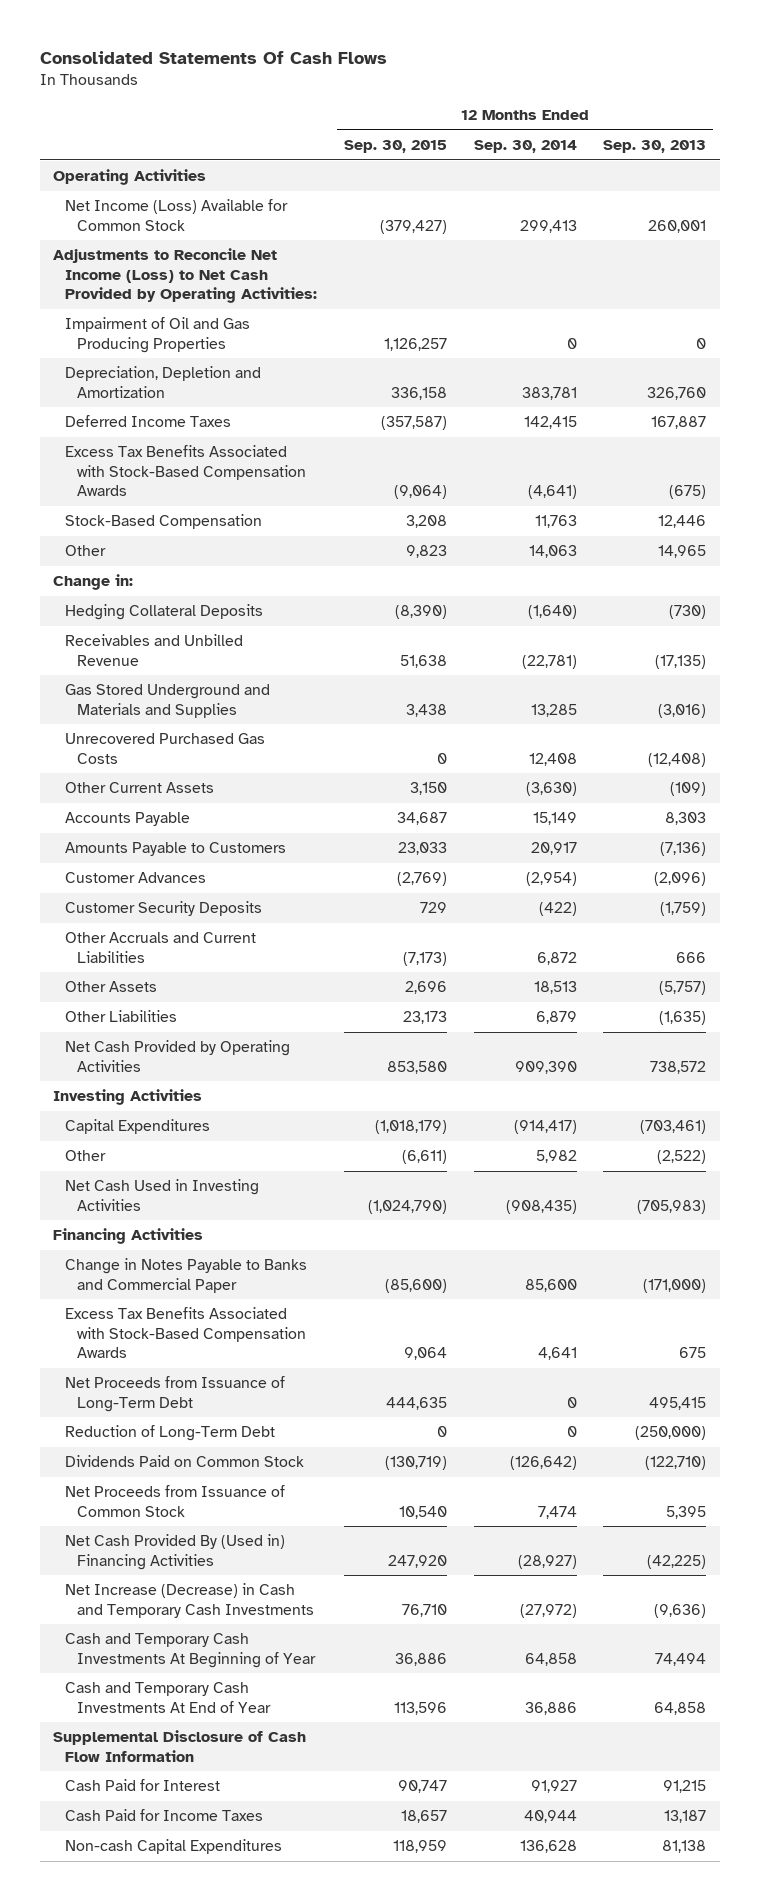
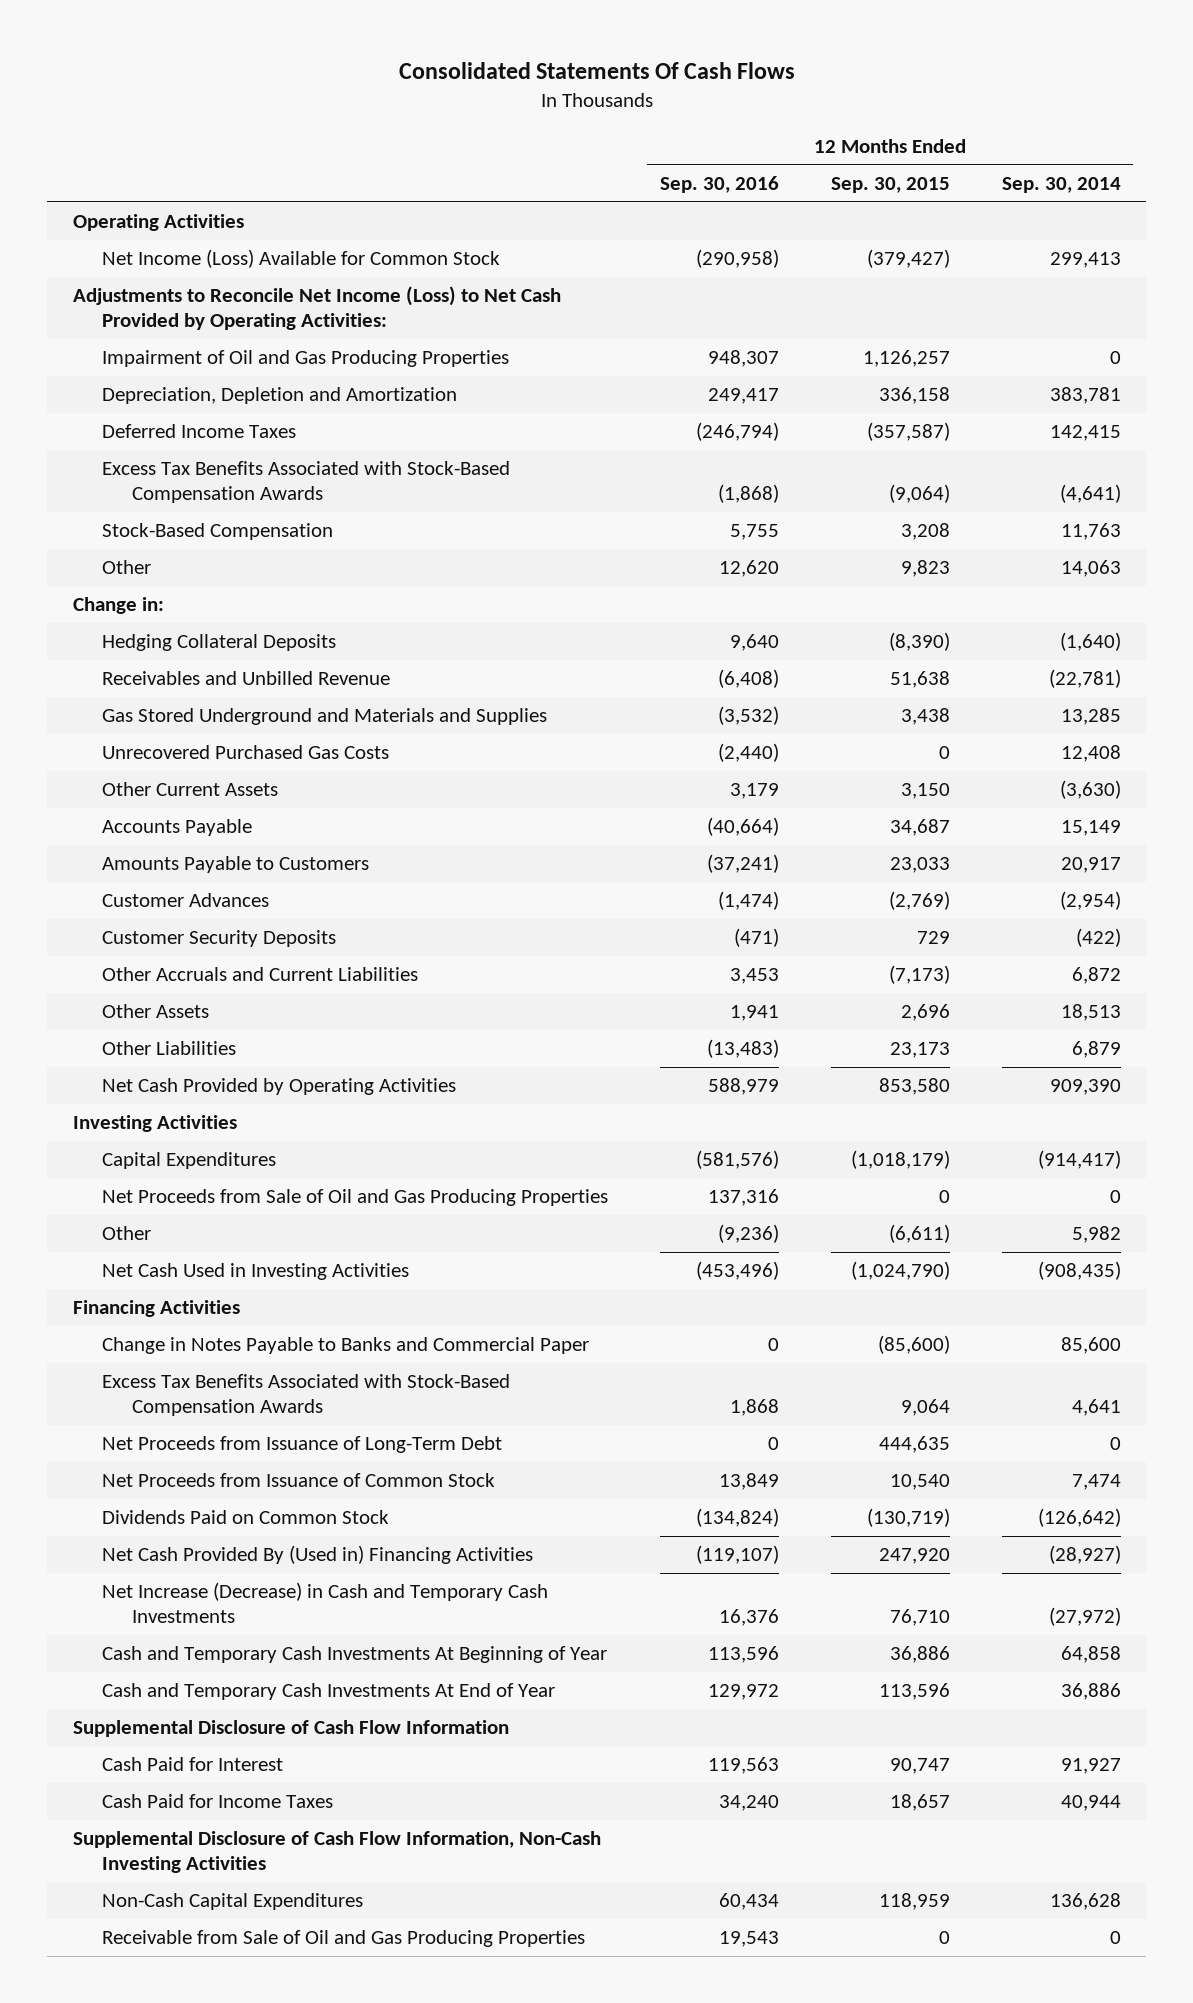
[603,140,707,154] Sep. 30, 2013 -> none
none -> [660,176,780,194] Sep. 30, 2016
none -> [102,1189,609,1207] Net Proceeds from Sale of Oil and Gas Producing Properties
[65,1425,276,1442] Reduction of Long-Term Debt -> none
[65,1455,305,1468] Dividends Paid on Common Stock -> [102,1510,390,1525] Dividends Paid on Common Stock
none -> [72,1831,601,1873] Supplemental Disclosure of Cash Flow Information, Non-Cash Investing Activities
[65,1839,283,1855] Non-cash Capital Expenditures -> [102,1893,364,1911] Non-Cash Capital Expenditures
none -> [102,1930,586,1948] Receivable from Sale of Oil and Gas Producing Properties

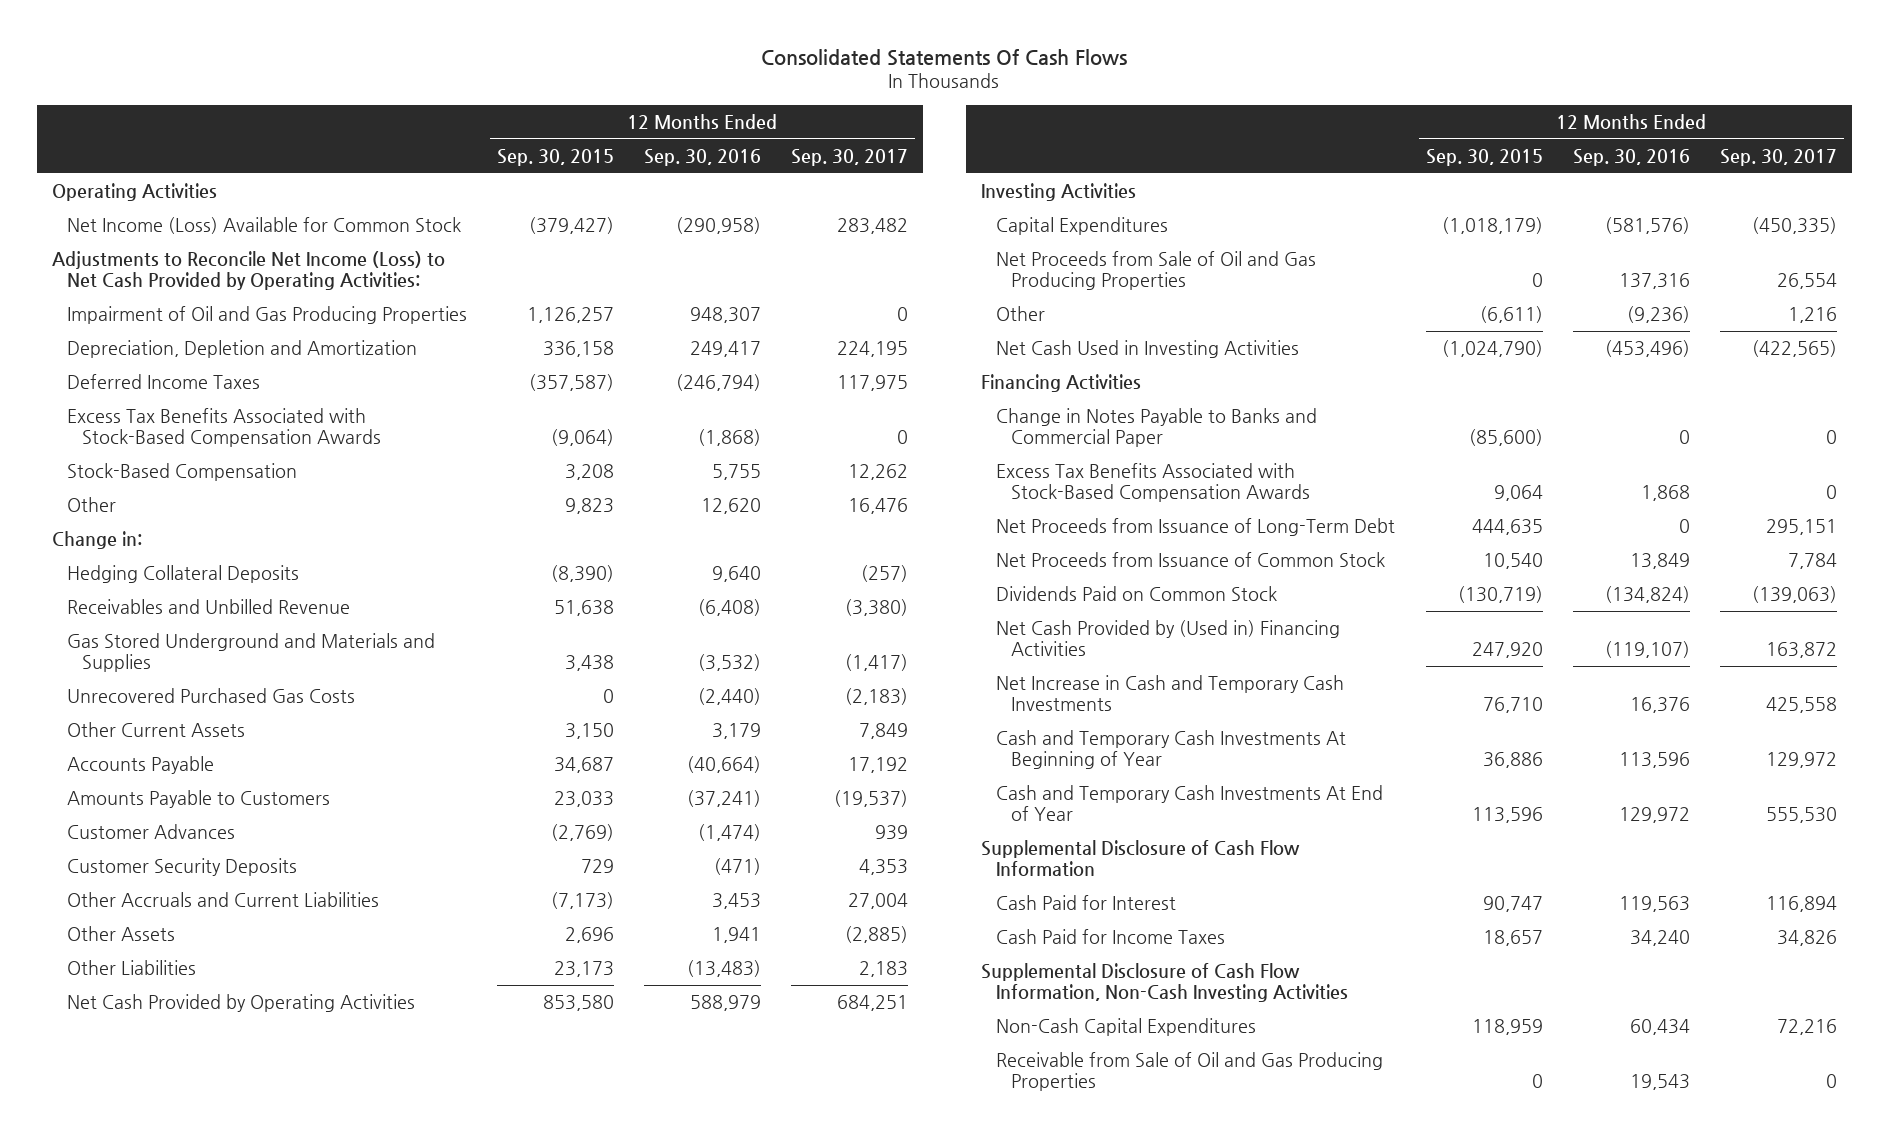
[1001,177,1121,194] Sep. 30, 2014 -> none
none -> [790,148,908,166] Sep. 30, 2017
[102,1545,534,1565] Net Cash Provided By (Used in) Financing Activities -> [996,620,1341,657] Net Cash Provided by (Used in) Financing Activities
[102,1582,549,1623] Net Increase (Decrease) in Cash and Temporary Cash Investments -> [996,675,1345,712] Net Increase in Cash and Temporary Cash Investments

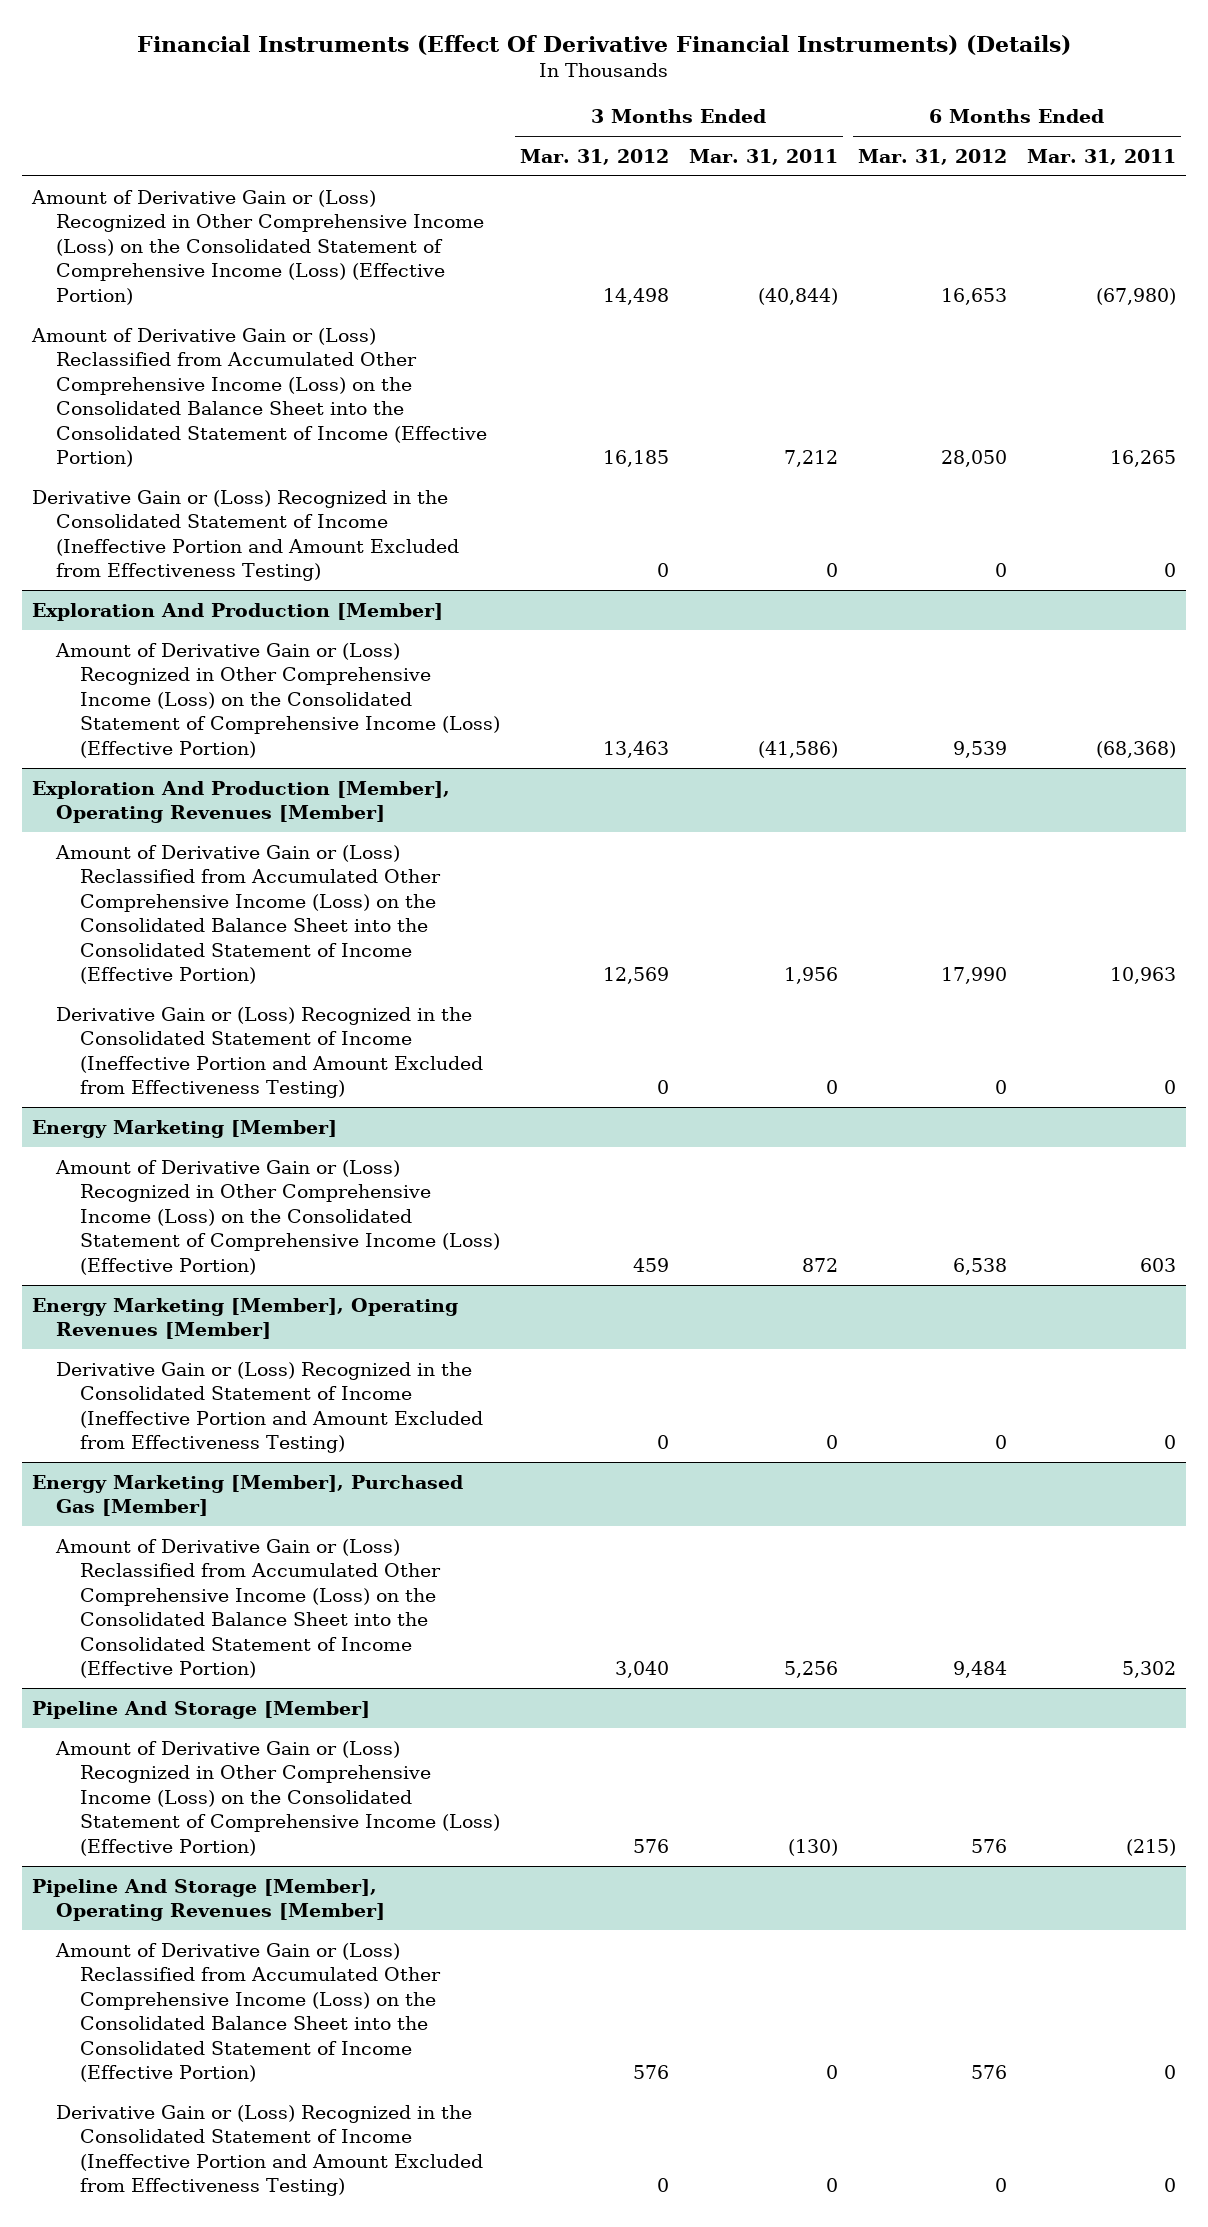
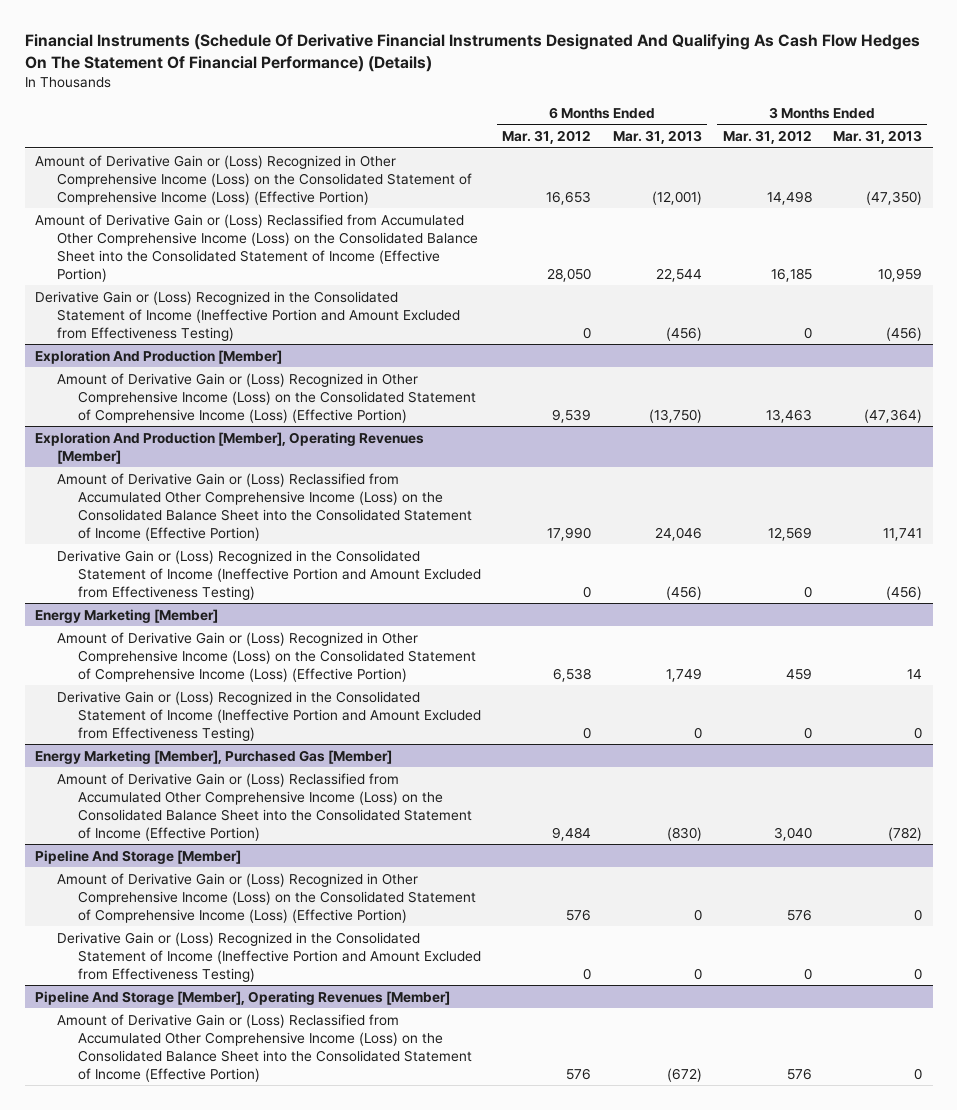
[136,34,1071,55] Financial Instruments (Effect Of Derivative Financial Instruments) (Details) -> [24,34,920,73] Financial Instruments (Schedule Of Derivative Financial Instruments Designated And Qualifying As Cash Flow Hedges On The Statement Of Financial Performance) (Details)
[688,148,838,165] Mar. 31, 2011 -> none
[1026,148,1176,165] Mar. 31, 2011 -> none
none -> [612,130,702,145] Mar. 31, 2013
none -> [832,130,922,145] Mar. 31, 2013
[31,1297,458,1340] Energy Marketing [Member], Operating Revenues [Member] -> none
none -> [56,931,482,982] Derivative Gain or (Loss) Recognized in the Consolidated Statement of Income (Ineffective Portion and Amount Excluded from Effectiveness Testing)
[55,2104,483,2197] Derivative Gain or (Loss) Recognized in the Consolidated Statement of Income (Ineffective Portion and Amount Excluded from Effectiveness Testing) -> none

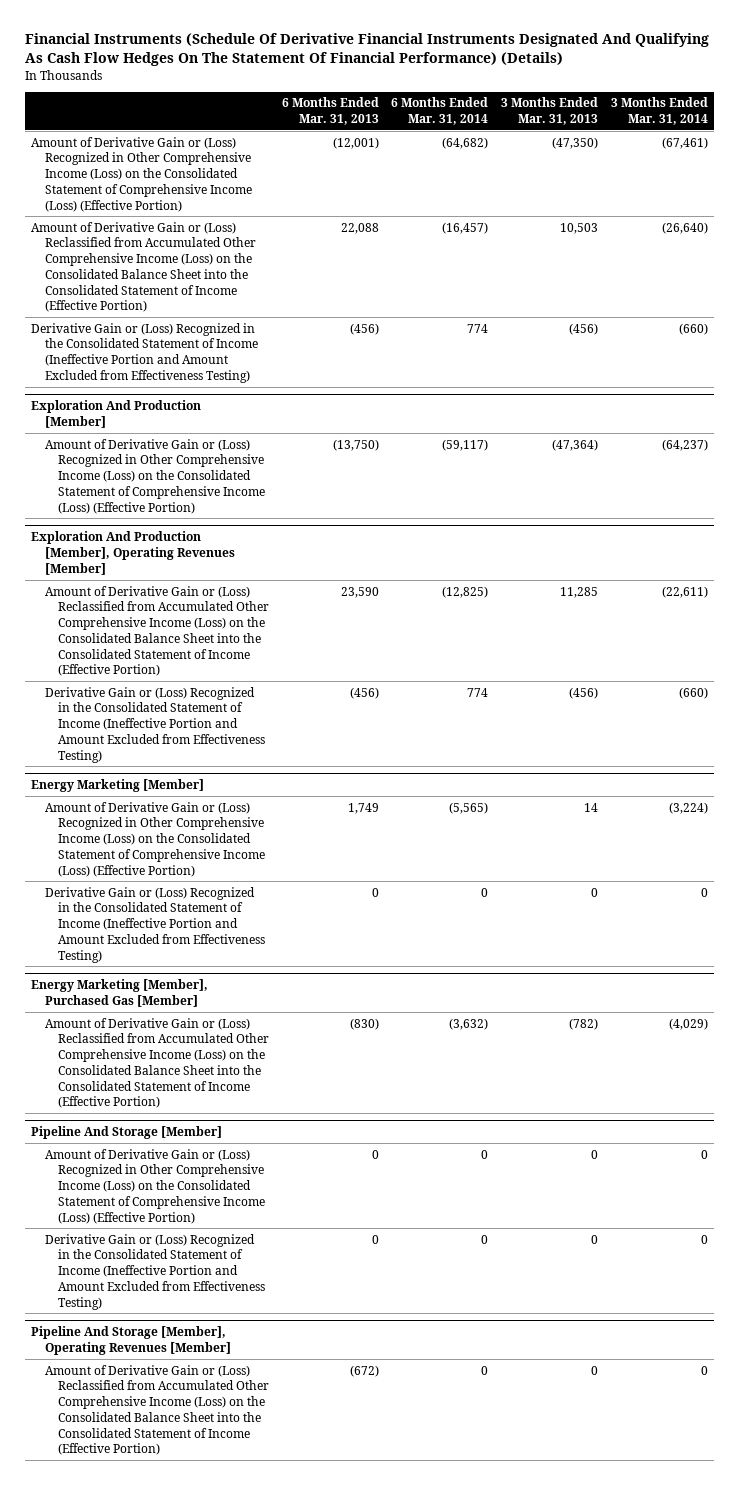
[502,130,592,145] Mar. 31, 2012 -> none
[722,130,812,145] Mar. 31, 2012 -> none
none -> [391,97,489,126] 6 Months Ended Mar. 31, 2014
none -> [610,97,708,126] 3 Months Ended Mar. 31, 2014
[655,267,702,282] 22,544 -> [340,222,379,234] 22,088
[877,267,922,282] 10,959 -> [559,222,598,234] 10,503
[654,526,702,541] 24,046 -> [340,586,379,598] 23,590
[882,527,922,541] 11,741 -> [559,586,598,598] 11,285

